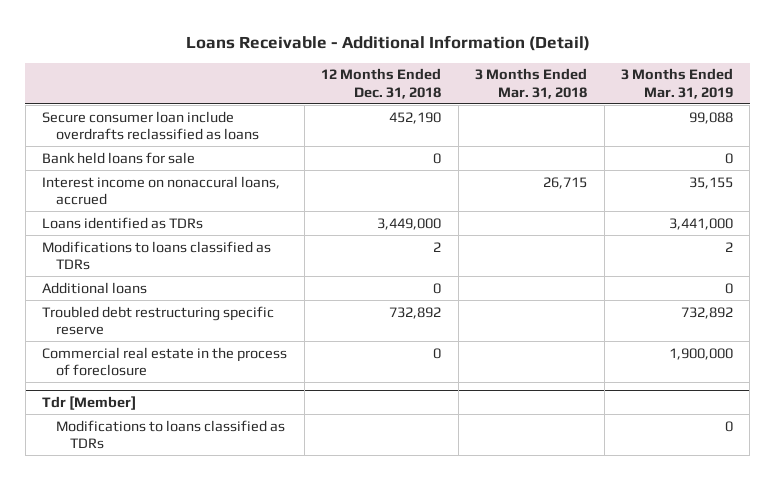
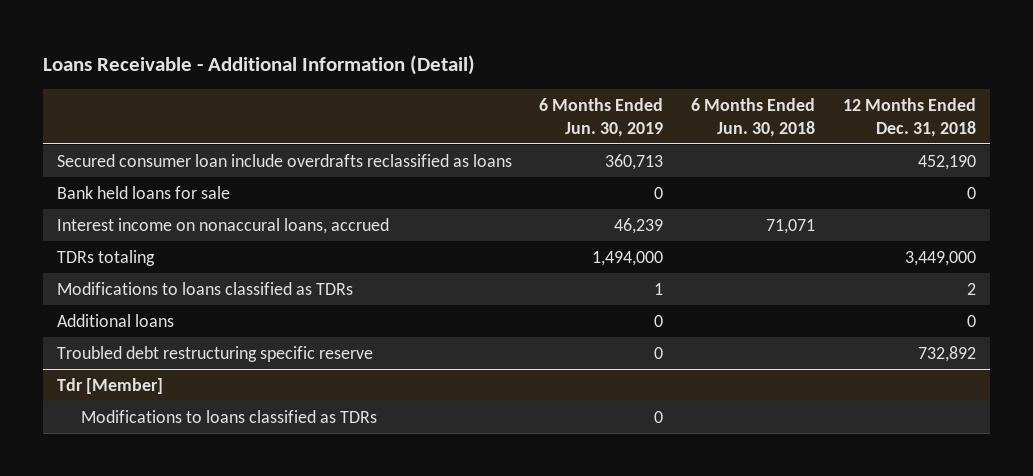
[475,68,588,99] 3 Months Ended Mar. 31, 2018 -> none
[620,68,733,99] 3 Months Ended Mar. 31, 2019 -> none
none -> [539,97,664,137] 6 Months Ended Jun. 30, 2019
none -> [691,97,816,137] 6 Months Ended Jun. 30, 2018
[42,110,259,140] Secure consumer loan include overdrafts reclassified as loans -> [56,153,512,167] Secured consumer loan include overdrafts reclassified as loans
[42,216,204,229] Loans identified as TDRs -> [56,249,155,266] TDRs totaling
[42,346,288,376] Commercial real estate in the process of foreclosure -> none

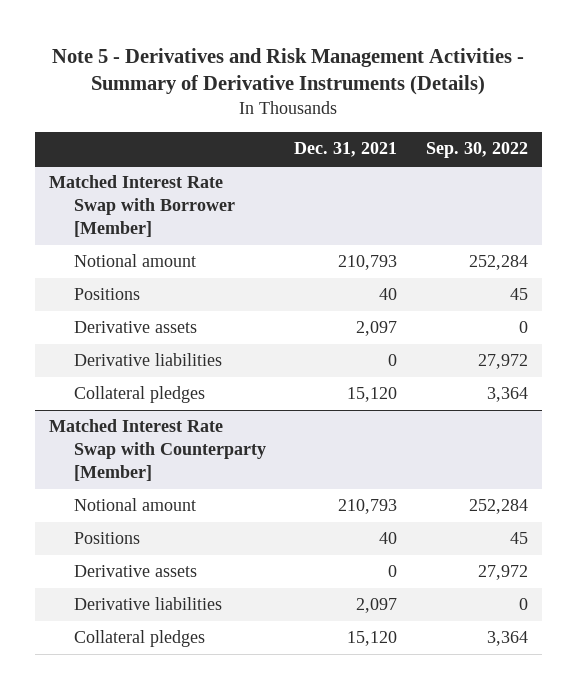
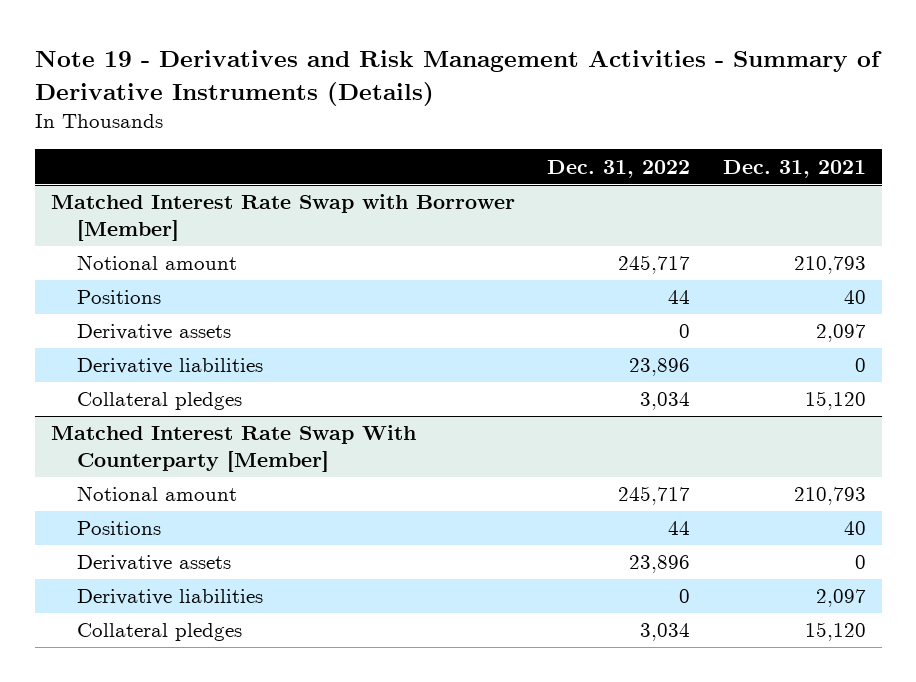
[52,47,525,96] Note 5 - Derivatives and Risk Management Activities - Summary of Derivative Instruments (Details) -> [34,50,882,106] Note 19 - Derivatives and Risk Management Activities - Summary of Derivative Instruments (Details)
[425,142,528,159] Sep. 30, 2022 -> none
none -> [547,159,691,178] Dec. 31, 2022
[49,419,266,482] Matched Interest Rate Swap with Counterparty [Member] -> [50,425,416,472] Matched Interest Rate Swap With Counterparty [Member]

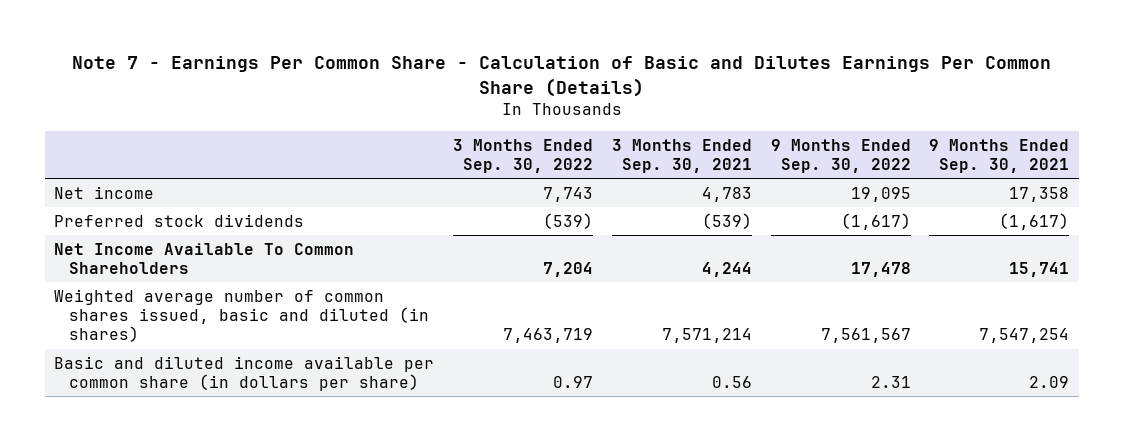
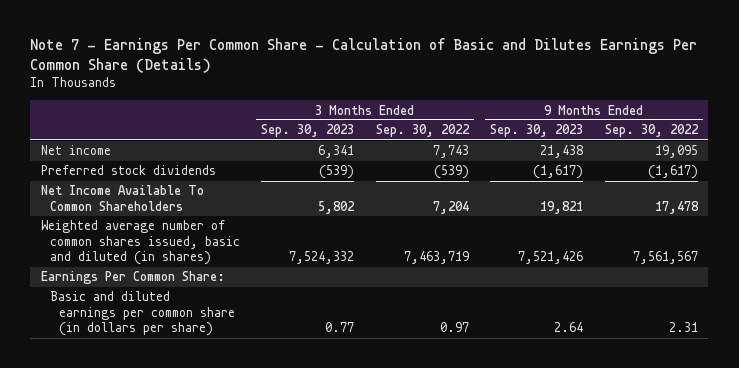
[611,138,752,173] 3 Months Ended Sep. 30, 2021 -> none
[929,138,1070,173] 9 Months Ended Sep. 30, 2021 -> none
none -> [261,124,355,138] Sep. 30, 2023
none -> [490,124,584,138] Sep. 30, 2023
none -> [41,271,226,285] Earnings Per Common Share:
[54,355,435,392] Basic and diluted income available per common share (in dollars per share) -> [49,291,235,337] Basic and diluted earnings per common share (in dollars per share)

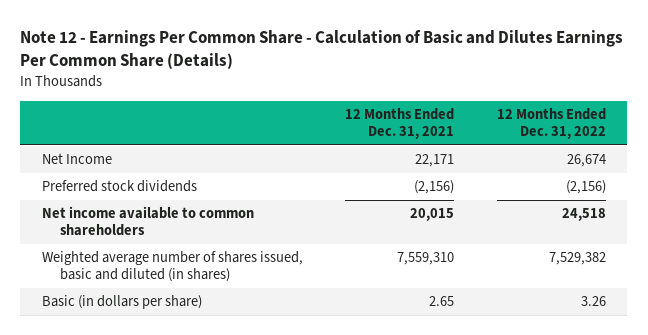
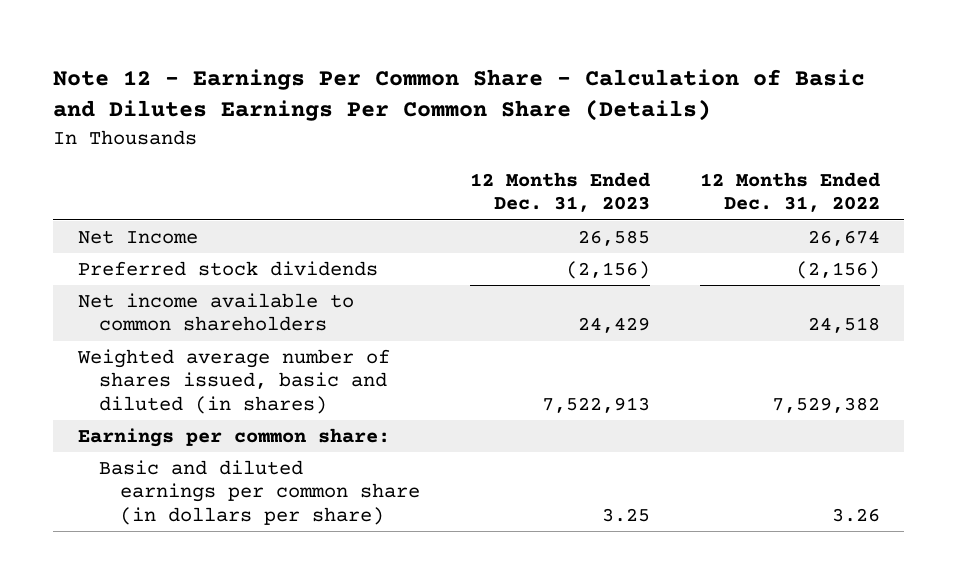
[345,107,455,140] 12 Months Ended Dec. 31, 2021 -> none
none -> [469,171,650,213] 12 Months Ended Dec. 31, 2023
none -> [77,427,390,447] Earnings per common share:
[41,295,202,310] Basic (in dollars per share) -> [98,459,420,526] Basic and diluted earnings per common share (in dollars per share)

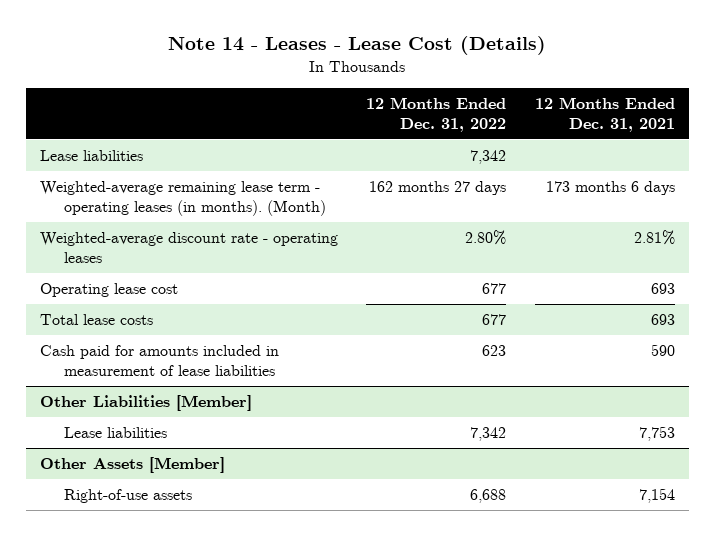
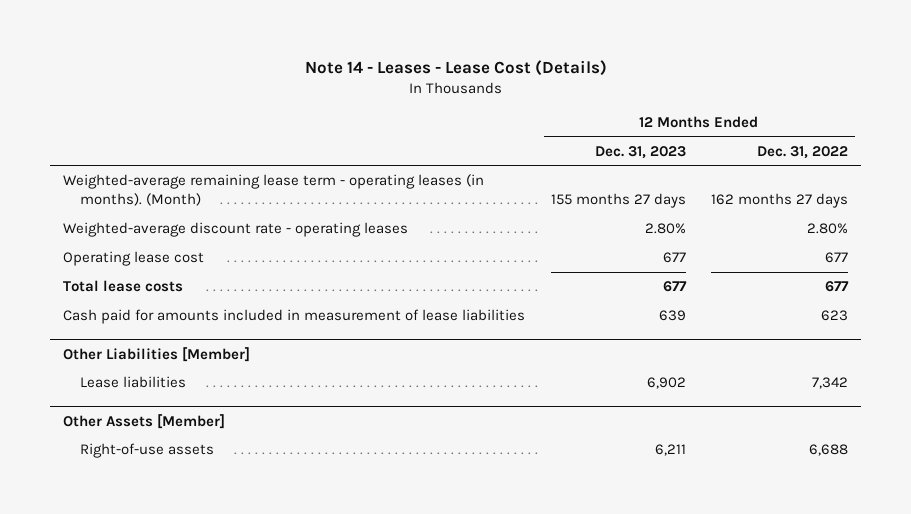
[534,96,675,132] 12 Months Ended Dec. 31, 2021 -> none
none -> [594,145,686,159] Dec. 31, 2023
[39,149,143,161] Lease liabilities -> none

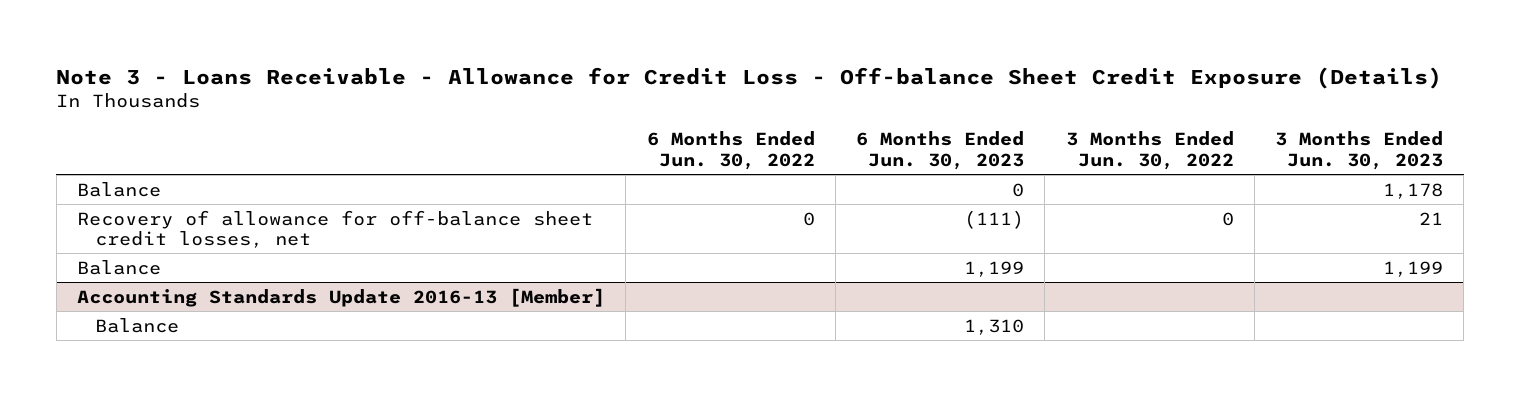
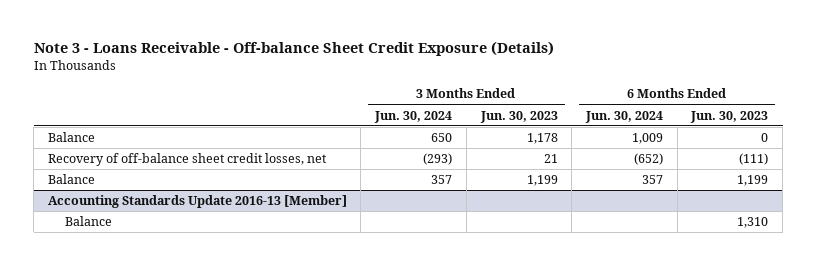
[56,66,1443,89] Note 3 - Loans Receivable - Allowance for Credit Loss - Off-balance Sheet Credit Exposure (Details) -> [33,41,554,57] Note 3 - Loans Receivable - Off-balance Sheet Credit Exposure (Details)
[646,131,815,170] 6 Months Ended Jun. 30, 2022 -> none
[1065,131,1234,170] 3 Months Ended Jun. 30, 2022 -> none
none -> [374,110,453,123] Jun. 30, 2024
none -> [584,110,663,123] Jun. 30, 2024
[77,209,594,249] Recovery of allowance for off-balance sheet credit losses, net -> [47,153,327,167] Recovery of off-balance sheet credit losses, net

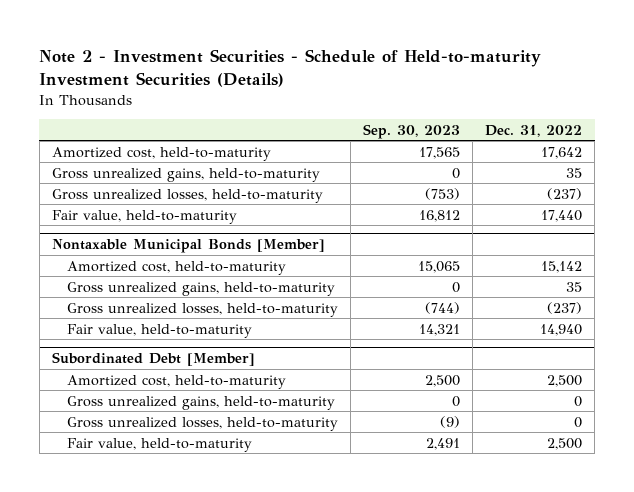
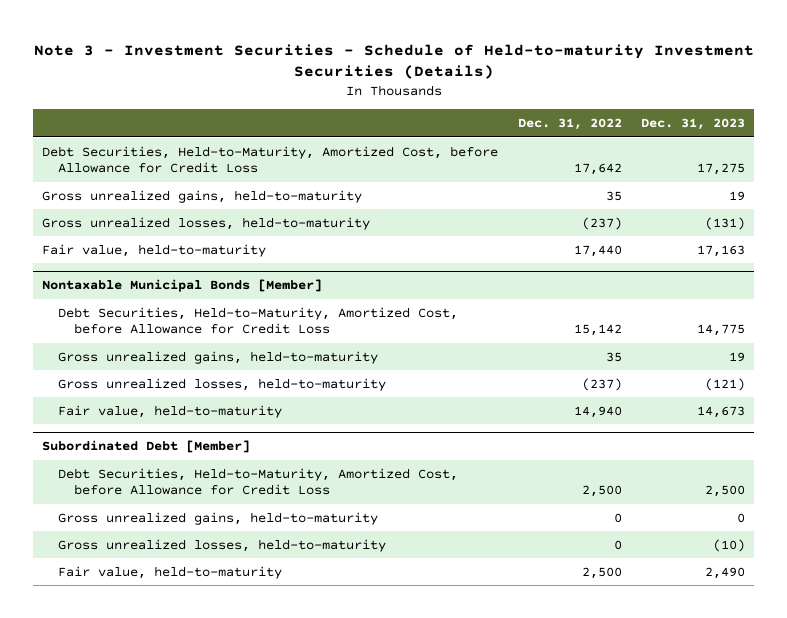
[39,48,542,87] Note 2 - Investment Securities - Schedule of Held-to-maturity Investment Securities (Details) -> [33,43,754,80] Note 3 - Investment Securities - Schedule of Held-to-maturity Investment Securities (Details)
[363,123,461,139] Sep. 30, 2023 -> none
none -> [640,118,745,131] Dec. 31, 2023
[51,146,271,161] Amortized cost, held-to-maturity -> [42,145,499,174] Debt Securities, Held-to-Maturity, Amortized Cost, before Allowance for Credit Loss
[67,260,287,275] Amortized cost, held-to-maturity -> [58,306,459,335] Debt Securities, Held-to-Maturity, Amortized Cost, before Allowance for Credit Loss
[67,374,287,389] Amortized cost, held-to-maturity -> [58,467,459,496] Debt Securities, Held-to-Maturity, Amortized Cost, before Allowance for Credit Loss

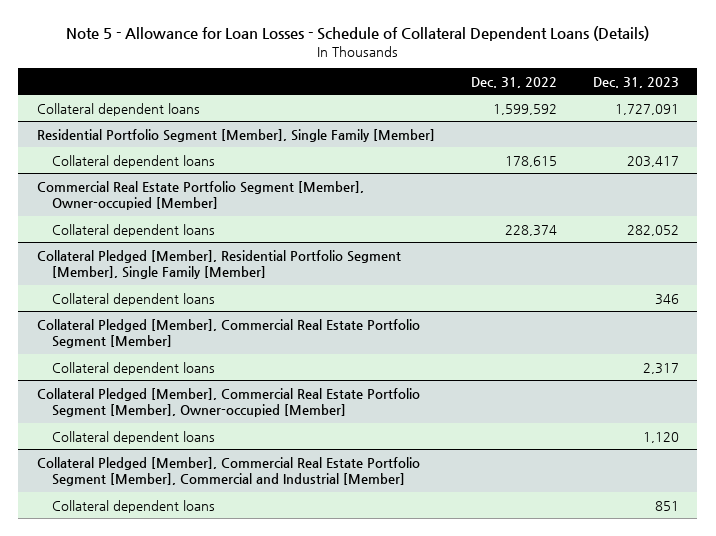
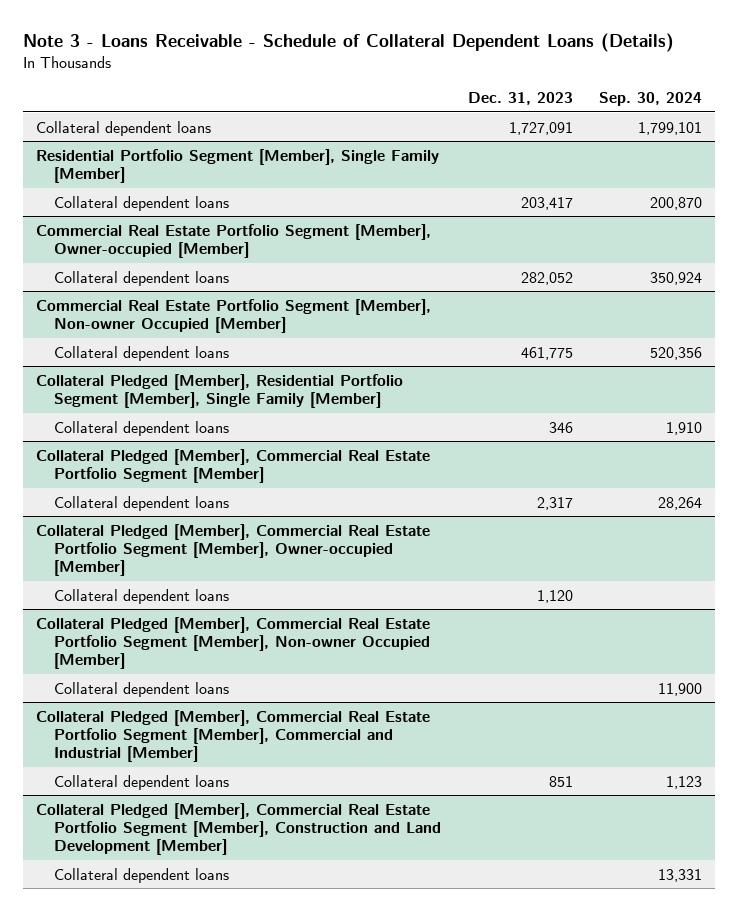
[65,26,649,42] Note 5 - Allowance for Loan Losses - Schedule of Collateral Dependent Loans (Details) -> [23,33,675,53] Note 3 - Loans Receivable - Schedule of Collateral Dependent Loans (Details)
[470,76,557,88] Dec. 31, 2022 -> none
none -> [598,92,702,107] Sep. 30, 2024
none -> [36,298,432,333] Commercial Real Estate Portfolio Segment [Member], Non-owner Occupied [Member]
none -> [54,345,230,361] Collateral dependent loans
none -> [36,616,431,670] Collateral Pledged [Member], Commercial Real Estate Portfolio Segment [Member], Non-owner Occupied [Member]
none -> [54,681,230,697] Collateral dependent loans
none -> [36,802,442,856] Collateral Pledged [Member], Commercial Real Estate Portfolio Segment [Member], Construction and Land Development [Member]
none -> [54,867,230,883] Collateral dependent loans

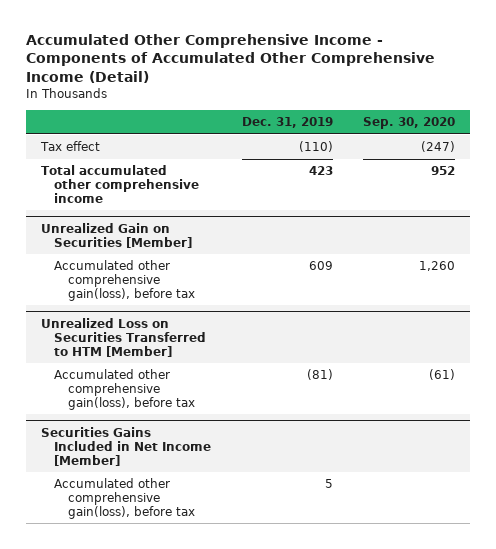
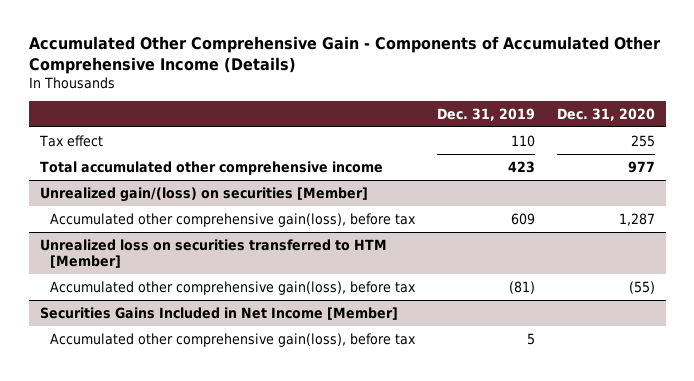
[25,33,435,83] Accumulated Other Comprehensive Income - Components of Accumulated Other Comprehensive Income (Detail) -> [28,36,661,74] Accumulated Other Comprehensive Gain - Components of Accumulated Other Comprehensive Income (Details)
[362,117,455,130] Sep. 30, 2020 -> none
none -> [556,107,655,121] Dec. 31, 2020
[298,141,333,153] (110) -> [510,134,535,147] 110
[40,223,193,249] Unrealized Gain on Securities [Member] -> [39,186,368,202] Unrealized gain/(loss) on securities [Member]
[40,318,207,358] Unrealized Loss on Securities Transferred to HTM [Member] -> [39,238,387,268] Unrealized loss on securities transferred to HTM [Member]

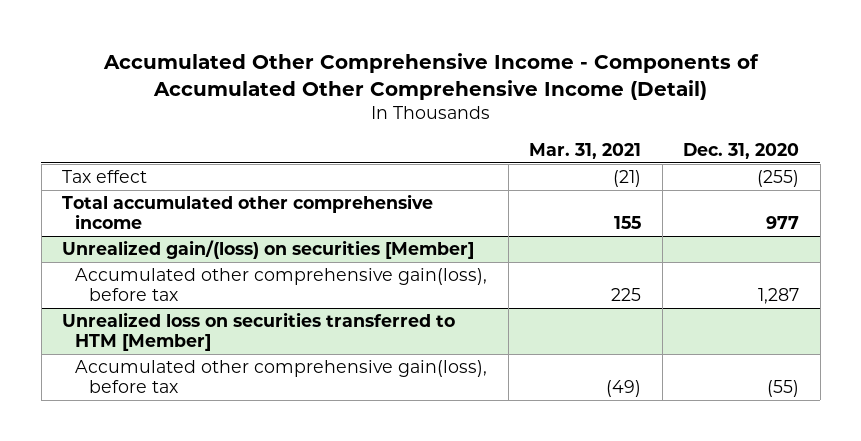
[28,36,661,74] Accumulated Other Comprehensive Gain - Components of Accumulated Other Comprehensive Income (Details) -> [102,52,759,100] Accumulated Other Comprehensive Income - Components of Accumulated Other Comprehensive Income (Detail)
[436,107,535,121] Dec. 31, 2019 -> none
none -> [529,142,642,159] Mar. 31, 2021
[630,134,655,147] 255 -> [757,170,800,188] (255)
[39,306,398,320] Securities Gains Included in Net Income [Member] -> none
[50,332,417,347] Accumulated other comprehensive gain(loss), before tax -> none

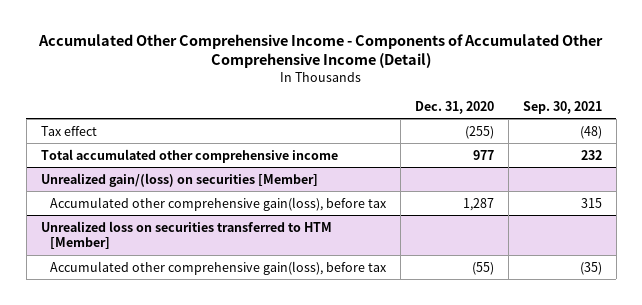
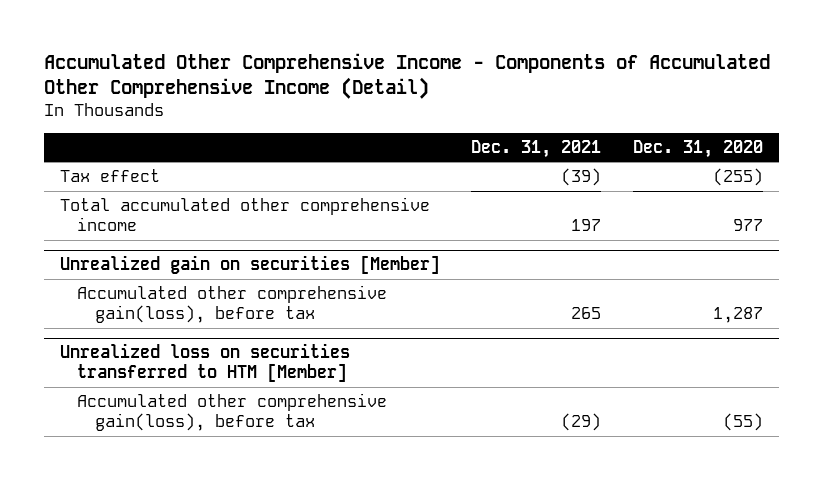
[522,100,602,114] Sep. 30, 2021 -> none
none -> [471,139,602,158] Dec. 31, 2021
[40,172,318,187] Unrealized gain/(loss) on securities [Member] -> [59,255,440,275] Unrealized gain on securities [Member]

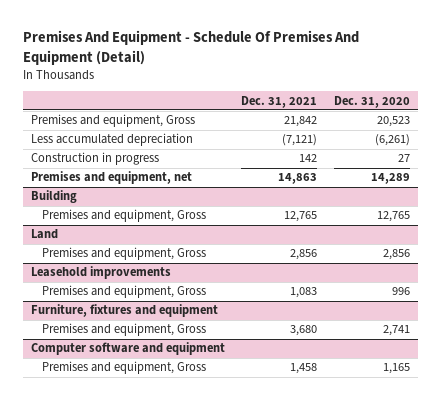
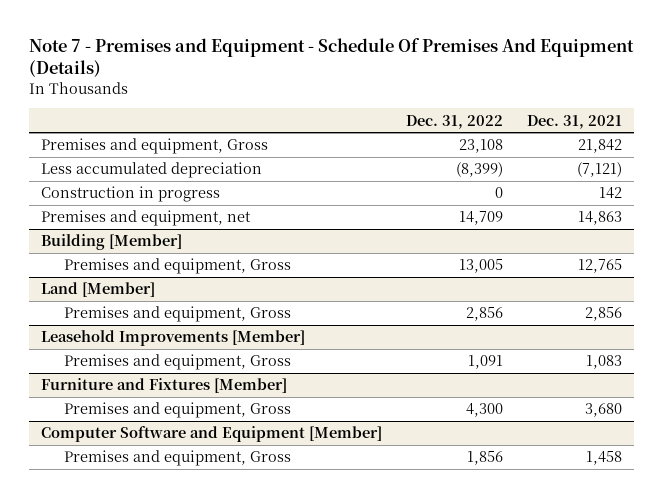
[22,30,359,65] Premises And Equipment - Schedule Of Premises And Equipment (Detail) -> [29,37,635,78] Note 7 - Premises and Equipment - Schedule Of Premises And Equipment (Details)
[333,95,410,108] Dec. 31, 2020 -> none
none -> [405,114,503,129] Dec. 31, 2022
[30,190,77,204] Building -> [40,234,182,251] Building [Member]
[30,229,58,240] Land -> [40,282,155,298] Land [Member]
[30,266,171,280] Leasehold improvements -> [40,330,305,347] Leasehold Improvements [Member]
[30,304,218,318] Furniture, fixtures and equipment -> [40,378,287,394] Furniture and Fixtures [Member]
[30,342,225,356] Computer software and equipment -> [40,426,382,443] Computer Software and Equipment [Member]

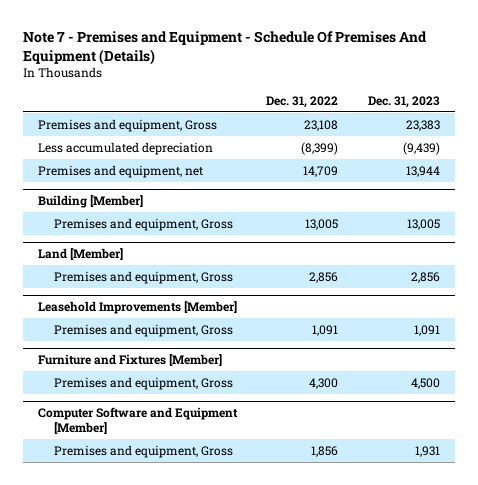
[526,114,622,129] Dec. 31, 2021 -> none
none -> [367,95,440,108] Dec. 31, 2023
[40,186,220,203] Construction in progress -> none

